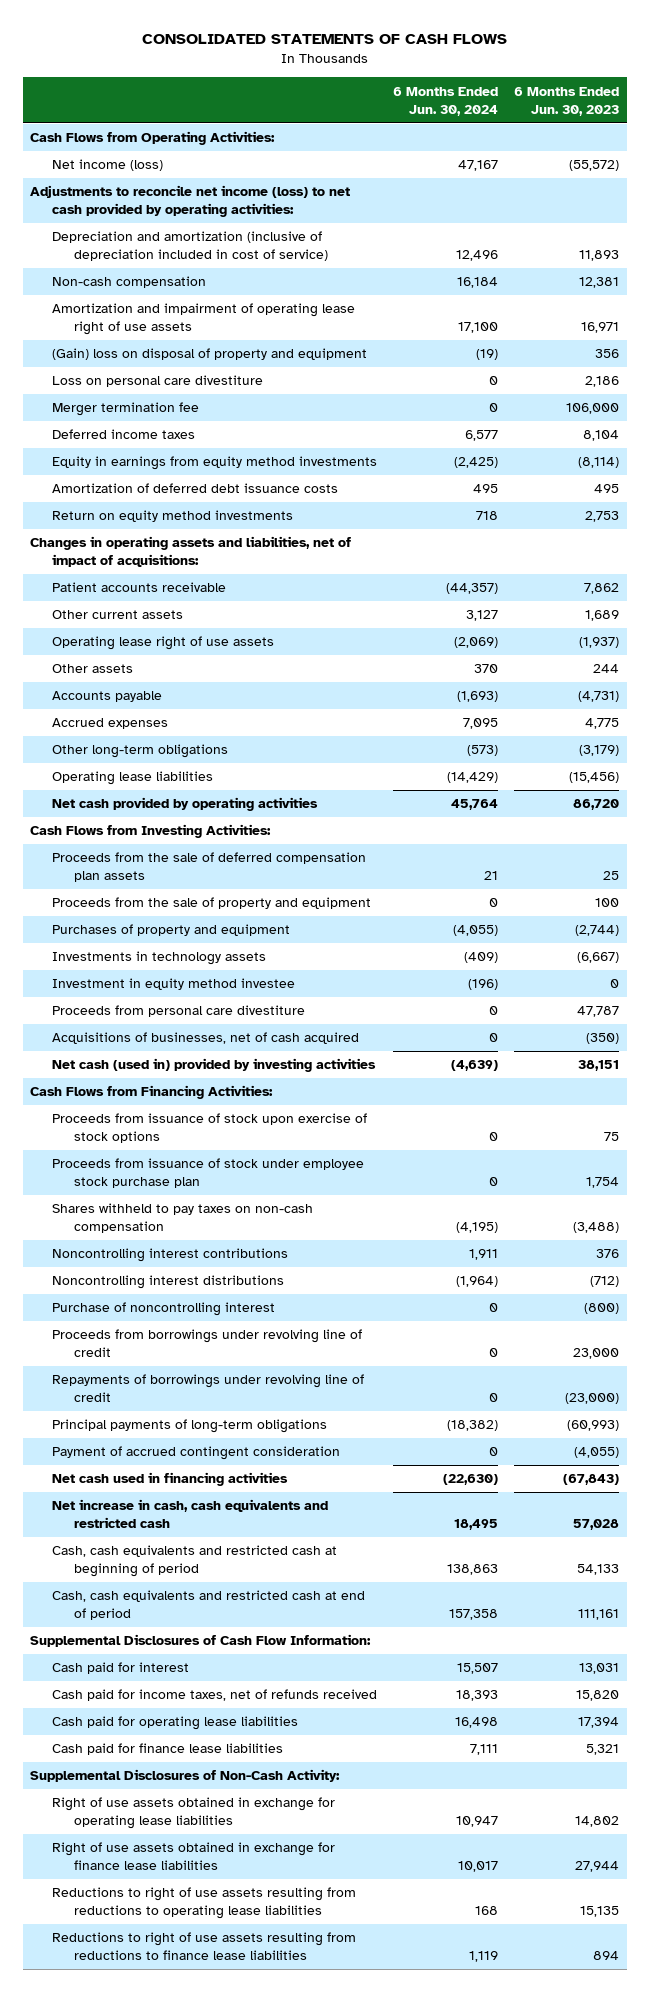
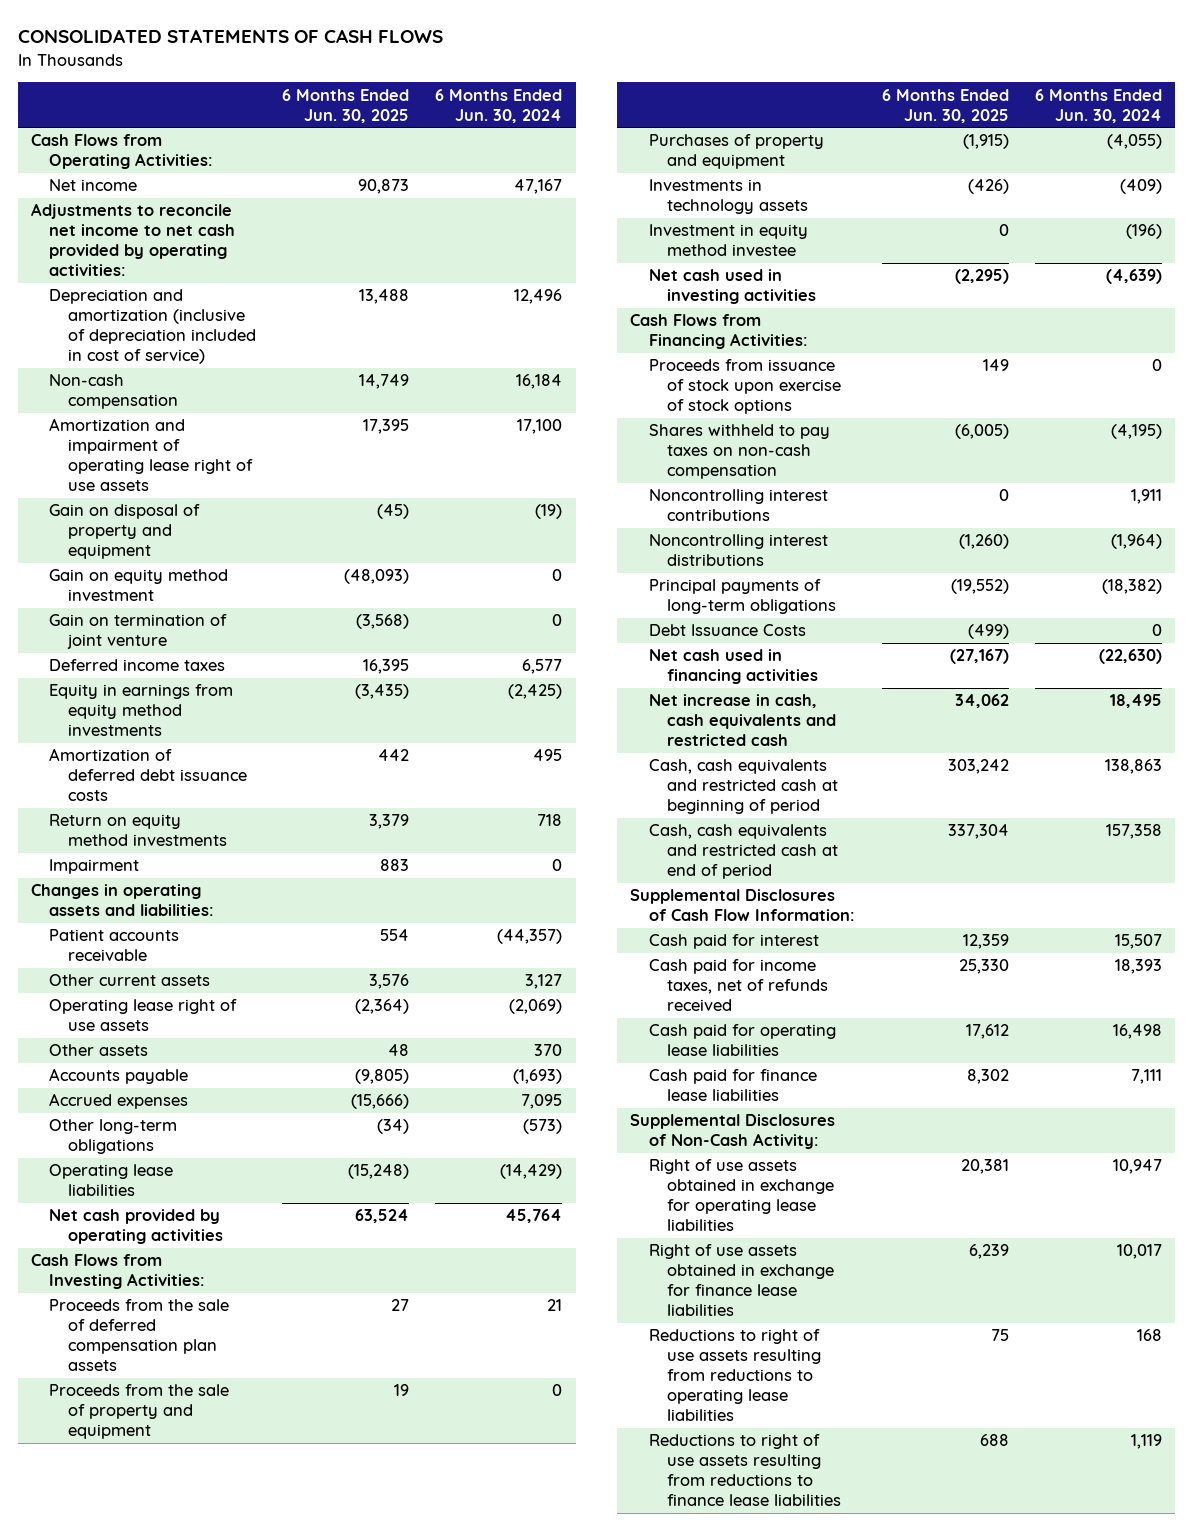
[513,86,619,116] 6 Months Ended Jun. 30, 2023 -> none
none -> [282,88,410,123] 6 Months Ended Jun. 30, 2025
[52,159,164,172] Net income (loss) -> [49,179,138,192] Net income
[30,185,351,218] Adjustments to reconcile net income (loss) to net cash provided by operating activities: -> [30,203,236,277] Adjustments to reconcile net income to net cash provided by operating activities:
[52,375,264,388] Loss on personal care divestiture -> none
[52,402,200,417] Merger termination fee -> none
[52,348,368,361] (Gain) loss on disposal of property and equipment -> [49,504,201,560] Gain on disposal of property and equipment
none -> [49,569,229,602] Gain on equity method investment
none -> [49,614,228,650] Gain on termination of joint venture
none -> [49,859,140,875] Impairment
[30,536,352,568] Changes in operating assets and liabilities, net of impact of acquisitions: -> [30,884,215,917] Changes in operating assets and liabilities:
[52,1005,306,1018] Proceeds from personal care divestiture -> none
[52,1032,360,1045] Acquisitions of businesses, net of cash acquired -> none
[52,1058,377,1073] Net cash (used in) provided by investing activities -> [648,269,817,305] Net cash used in investing activities
[52,1158,365,1189] Proceeds from issuance of stock under employee stock purchase plan -> none
[52,1302,276,1317] Purchase of noncontrolling interest -> none
[52,1329,363,1358] Proceeds from borrowings under revolving line of credit -> none
[52,1374,365,1403] Repayments of borrowings under revolving line of credit -> none
[52,1446,341,1461] Payment of accrued contingent consideration -> none
none -> [648,624,806,637] Debt Issuance Costs

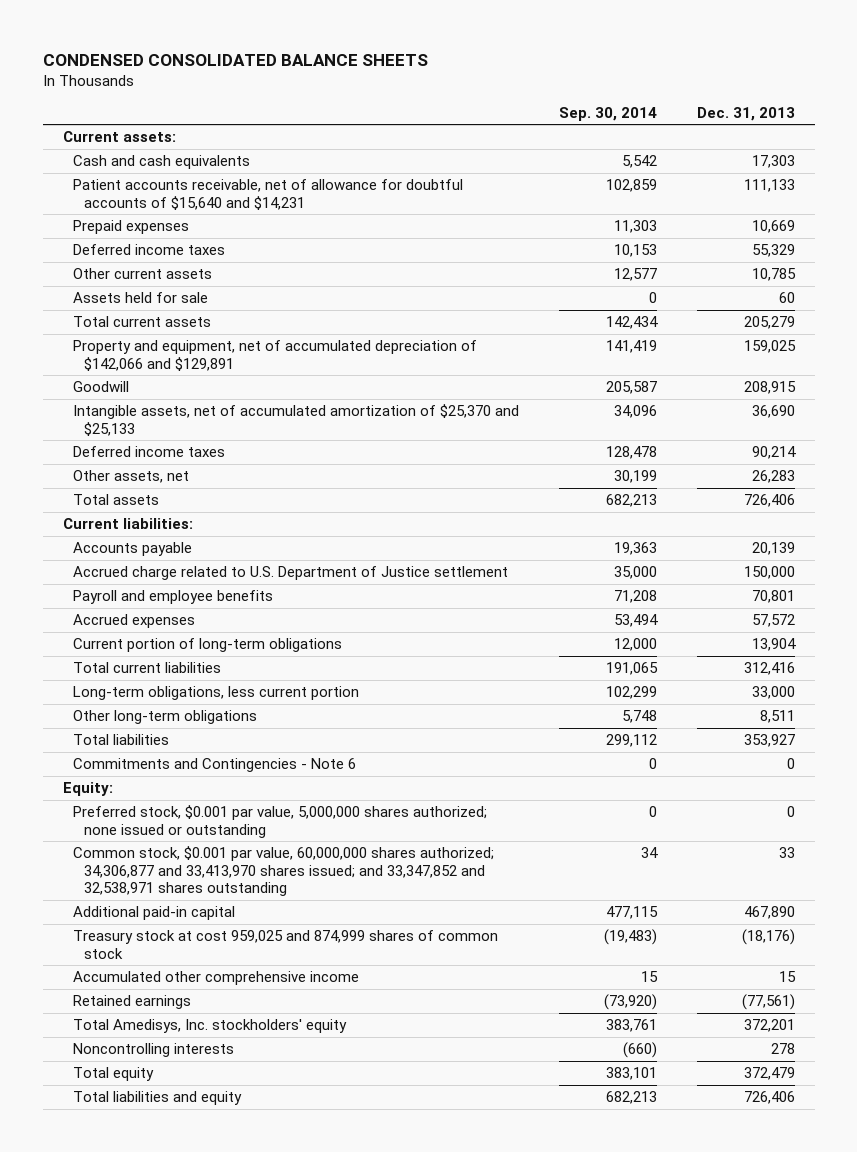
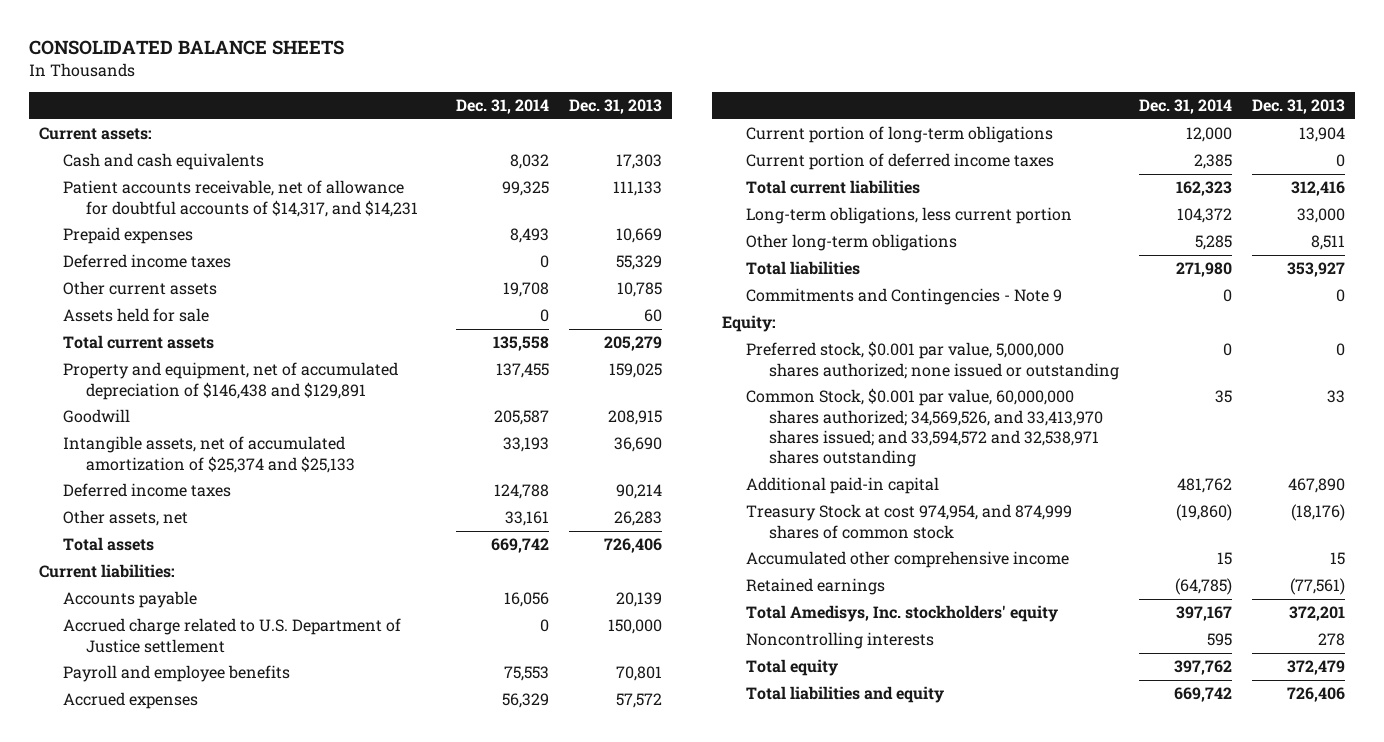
[42,53,428,66] CONDENSED CONSOLIDATED BALANCE SHEETS -> [29,40,345,56] CONSOLIDATED BALANCE SHEETS
[559,106,658,121] Sep. 30, 2014 -> none
none -> [456,98,550,114] Dec. 31, 2014
[73,179,464,210] Patient accounts receivable, net of allowance for doubtful accounts of $15,640 and $14,231 -> [62,180,419,217] Patient accounts receivable, net of allowance for doubtful accounts of $14,317, and $14,231
[73,340,478,371] Property and equipment, net of accumulated depreciation of $142,066 and $129,891 -> [62,362,398,400] Property and equipment, net of accumulated depreciation of $146,438 and $129,891
[73,404,520,436] Intangible assets, net of accumulated amortization of $25,370 and $25,133 -> [62,436,356,473] Intangible assets, net of accumulated amortization of $25,374 and $25,133
none -> [745,153,1054,171] Current portion of deferred income taxes
[73,758,357,773] Commitments and Contingencies - Note 6 -> [745,288,1062,306] Commitments and Contingencies - Note 9
[73,846,495,897] Common stock, $0.001 par value, 60,000,000 shares authorized; 34,306,877 and 33,413,970 shares issued; and 33,347,852 and 32,538,971 shares outstanding -> [745,388,1104,468] Common Stock, $0.001 par value, 60,000,000 shares authorized; 34,569,526, and 33,413,970 shares issued; and 33,594,572 and 32,538,971 shares outstanding
[73,930,499,959] Treasury stock at cost 959,025 and 874,999 shares of common stock -> [745,504,1072,539] Treasury Stock at cost 974,954, and 874,999 shares of common stock

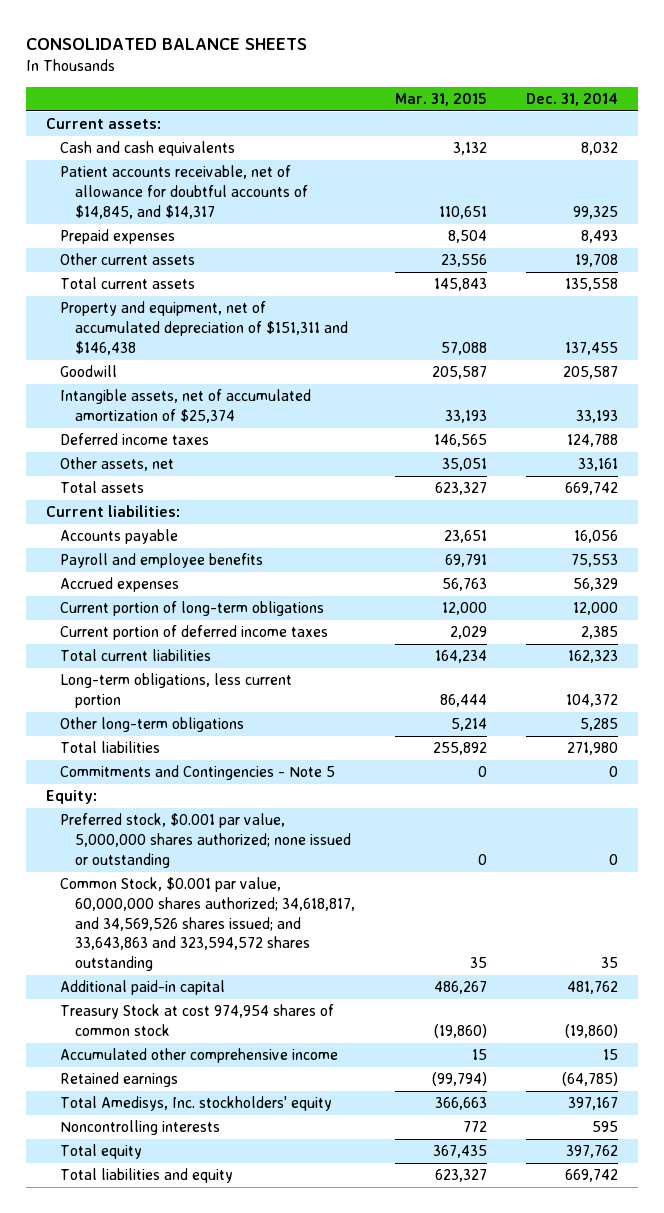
[569,98,663,114] Dec. 31, 2013 -> none
none -> [394,92,487,106] Mar. 31, 2015
[62,180,419,217] Patient accounts receivable, net of allowance for doubtful accounts of $14,317, and $14,231 -> [60,165,309,219] Patient accounts receivable, net of allowance for doubtful accounts of $14,845, and $14,317
[62,254,231,269] Deferred income taxes -> none
[62,308,209,323] Assets held for sale -> none
[62,362,398,400] Property and equipment, net of accumulated depreciation of $146,438 and $129,891 -> [60,301,349,355] Property and equipment, net of accumulated depreciation of $151,311 and $146,438
[62,436,356,473] Intangible assets, net of accumulated amortization of $25,374 and $25,133 -> [60,389,312,424] Intangible assets, net of accumulated amortization of $25,374
[62,618,401,653] Accrued charge related to U.S. Department of Justice settlement -> none
[745,288,1062,306] Commitments and Contingencies - Note 9 -> [60,765,336,781] Commitments and Contingencies - Note 5
[745,388,1104,468] Common Stock, $0.001 par value, 60,000,000 shares authorized; 34,569,526, and 33,413,970 shares issued; and 33,594,572 and 32,538,971 shares outstanding -> [60,877,356,972] Common Stock, $0.001 par value, 60,000,000 shares authorized; 34,618,817, and 34,569,526 shares issued; and 33,643,863 and 323,594,572 shares outstanding
[745,504,1072,539] Treasury Stock at cost 974,954, and 874,999 shares of common stock -> [60,1004,335,1037] Treasury Stock at cost 974,954 shares of common stock

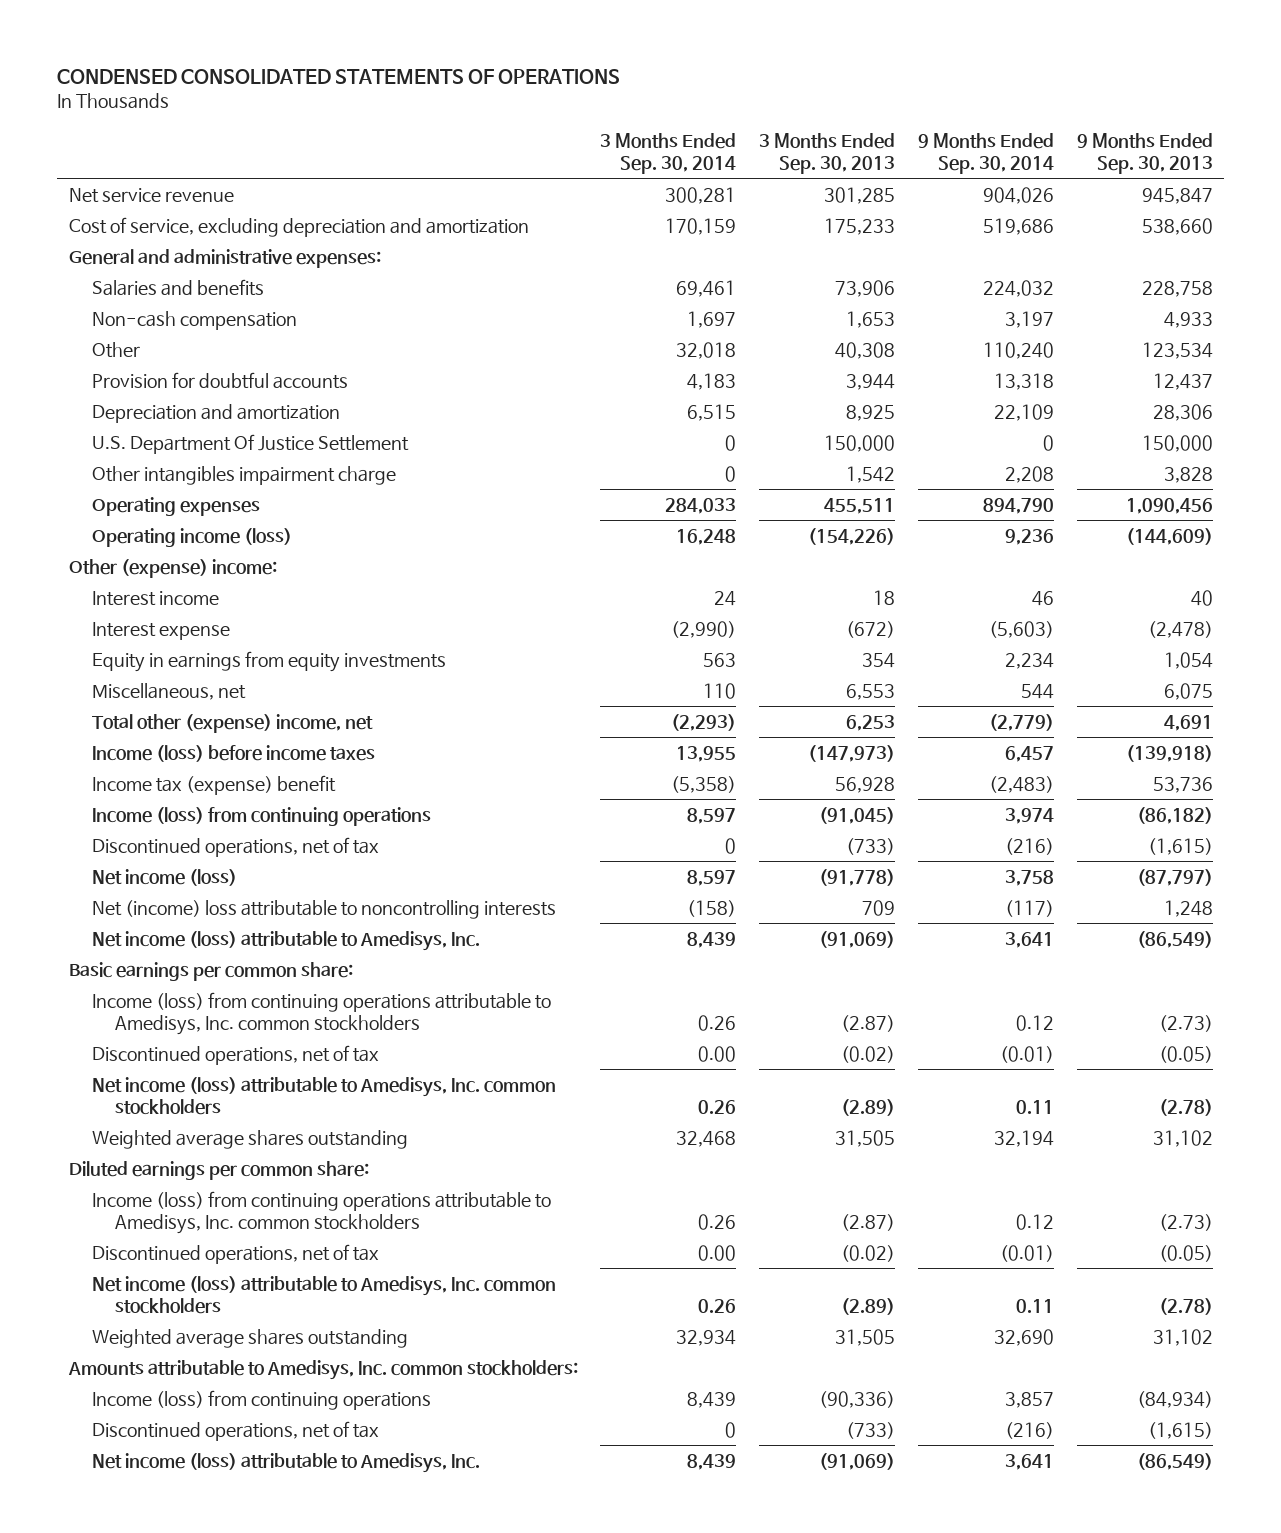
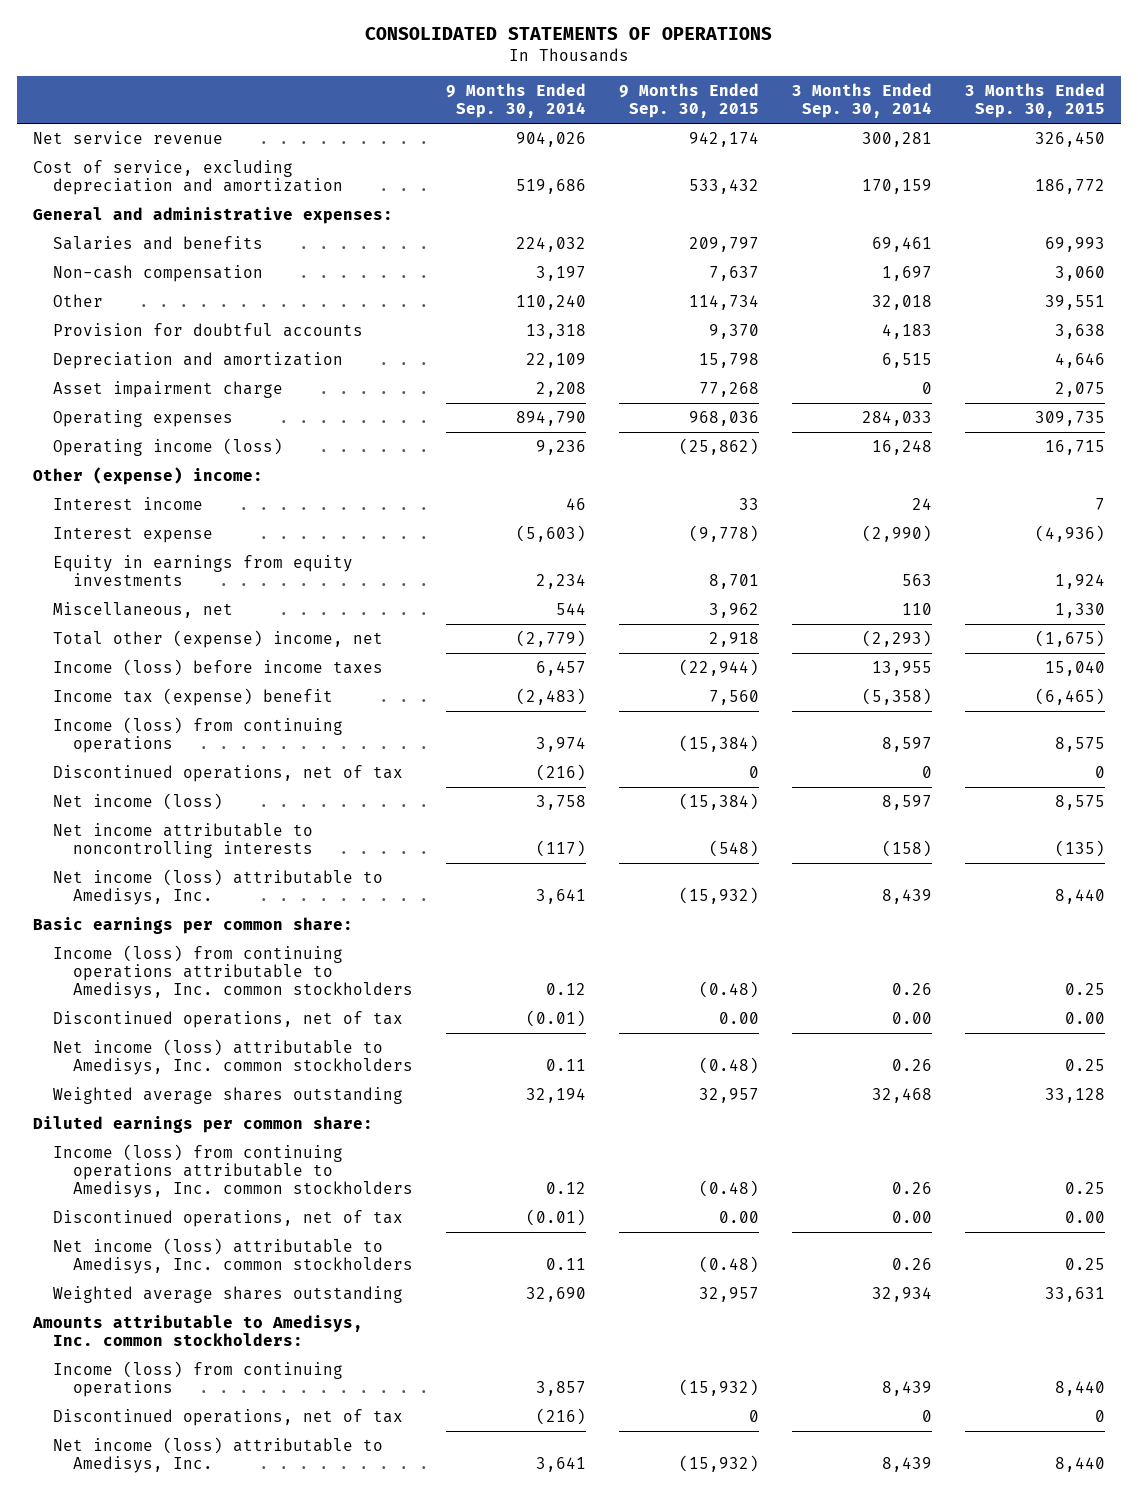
[57,69,621,85] CONDENSED CONSOLIDATED STATEMENTS OF OPERATIONS -> [364,27,772,41] CONSOLIDATED STATEMENTS OF OPERATIONS
[759,132,896,174] 3 Months Ended Sep. 30, 2013 -> none
[1076,132,1213,174] 9 Months Ended Sep. 30, 2013 -> none
none -> [618,83,759,119] 9 Months Ended Sep. 30, 2015
none -> [964,83,1105,119] 3 Months Ended Sep. 30, 2015
[92,433,410,454] U.S. Department Of Justice Settlement -> none
[92,465,397,485] Other intangibles impairment charge -> [52,380,283,398] Asset impairment charge
[92,899,557,919] Net (income) loss attributable to noncontrolling interests -> [52,822,313,859] Net income attributable to noncontrolling interests

